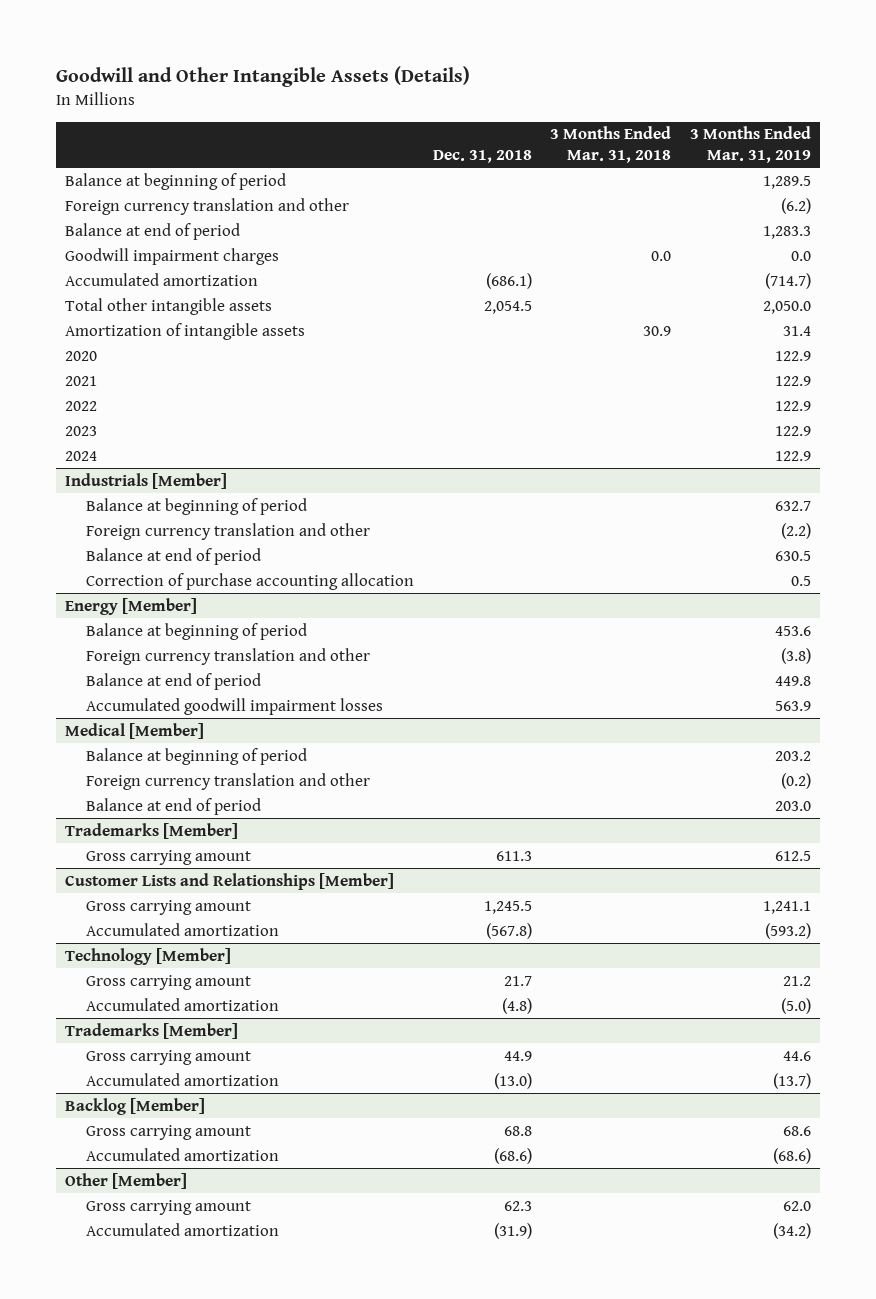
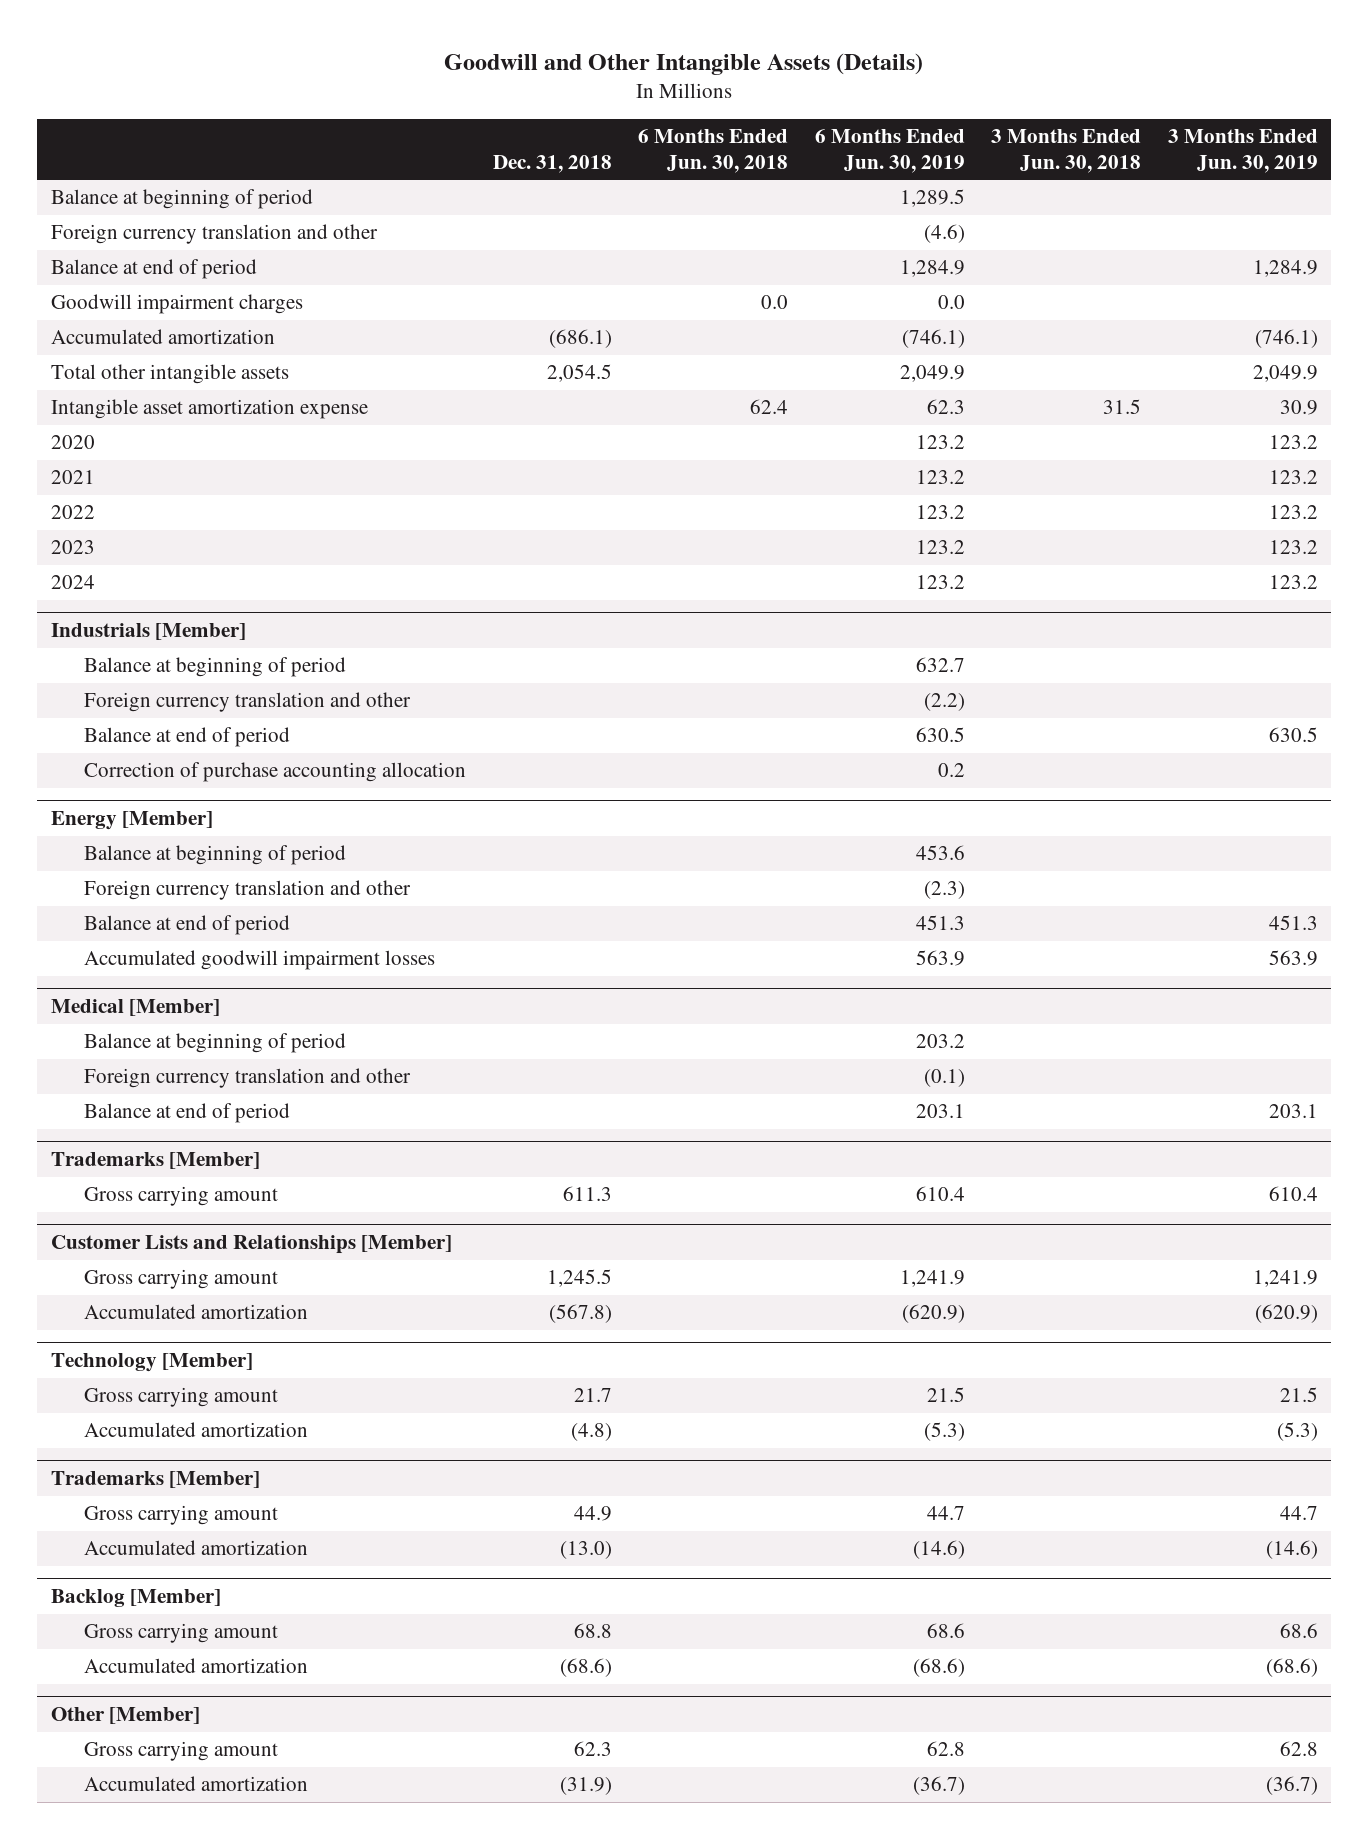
[550,126,672,163] 3 Months Ended Mar. 31, 2018 -> none
[690,126,812,163] 3 Months Ended Mar. 31, 2019 -> none
none -> [638,129,789,173] 6 Months Ended Jun. 30, 2018
none -> [814,129,965,173] 6 Months Ended Jun. 30, 2019
none -> [991,129,1142,173] 3 Months Ended Jun. 30, 2018
none -> [1168,129,1319,173] 3 Months Ended Jun. 30, 2019
[65,322,306,340] Amortization of intangible assets -> [50,399,368,420] Intangible asset amortization expense

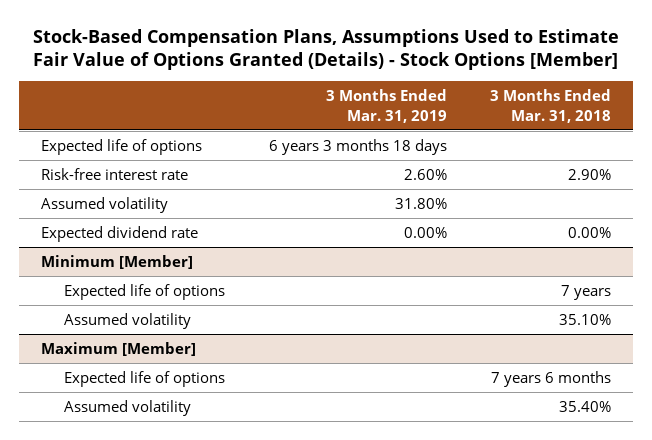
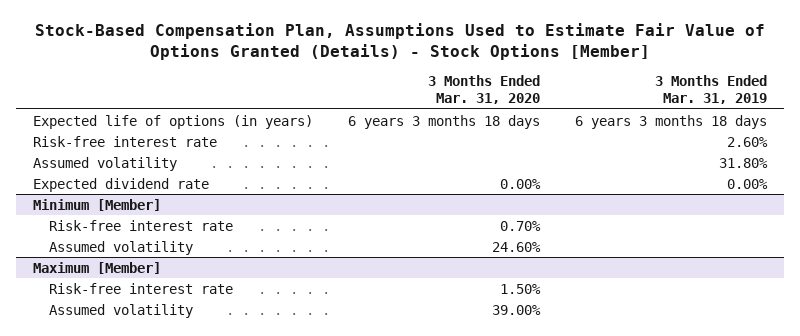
[32,28,619,71] Stock-Based Compensation Plans, Assumptions Used to Estimate Fair Value of Options Granted (Details) - Stock Options [Member] -> [34,23,765,60] Stock-Based Compensation Plan, Assumptions Used to Estimate Fair Value of Options Granted (Details) - Stock Options [Member]
[490,89,612,123] 3 Months Ended Mar. 31, 2018 -> none
none -> [427,74,540,104] 3 Months Ended Mar. 31, 2020
[40,138,202,155] Expected life of options -> [33,114,314,129] Expected life of options (in years)
[63,283,225,300] Expected life of options -> none
none -> [49,219,234,231] Risk-free interest rate
[63,370,225,387] Expected life of options -> none
none -> [49,282,234,294] Risk-free interest rate

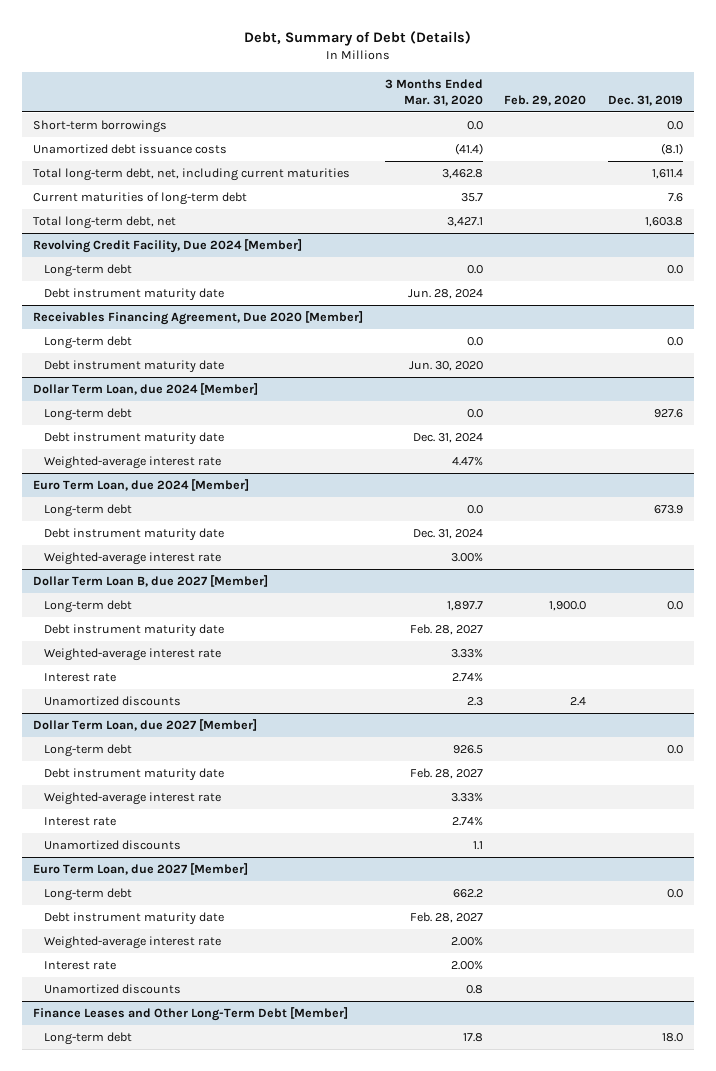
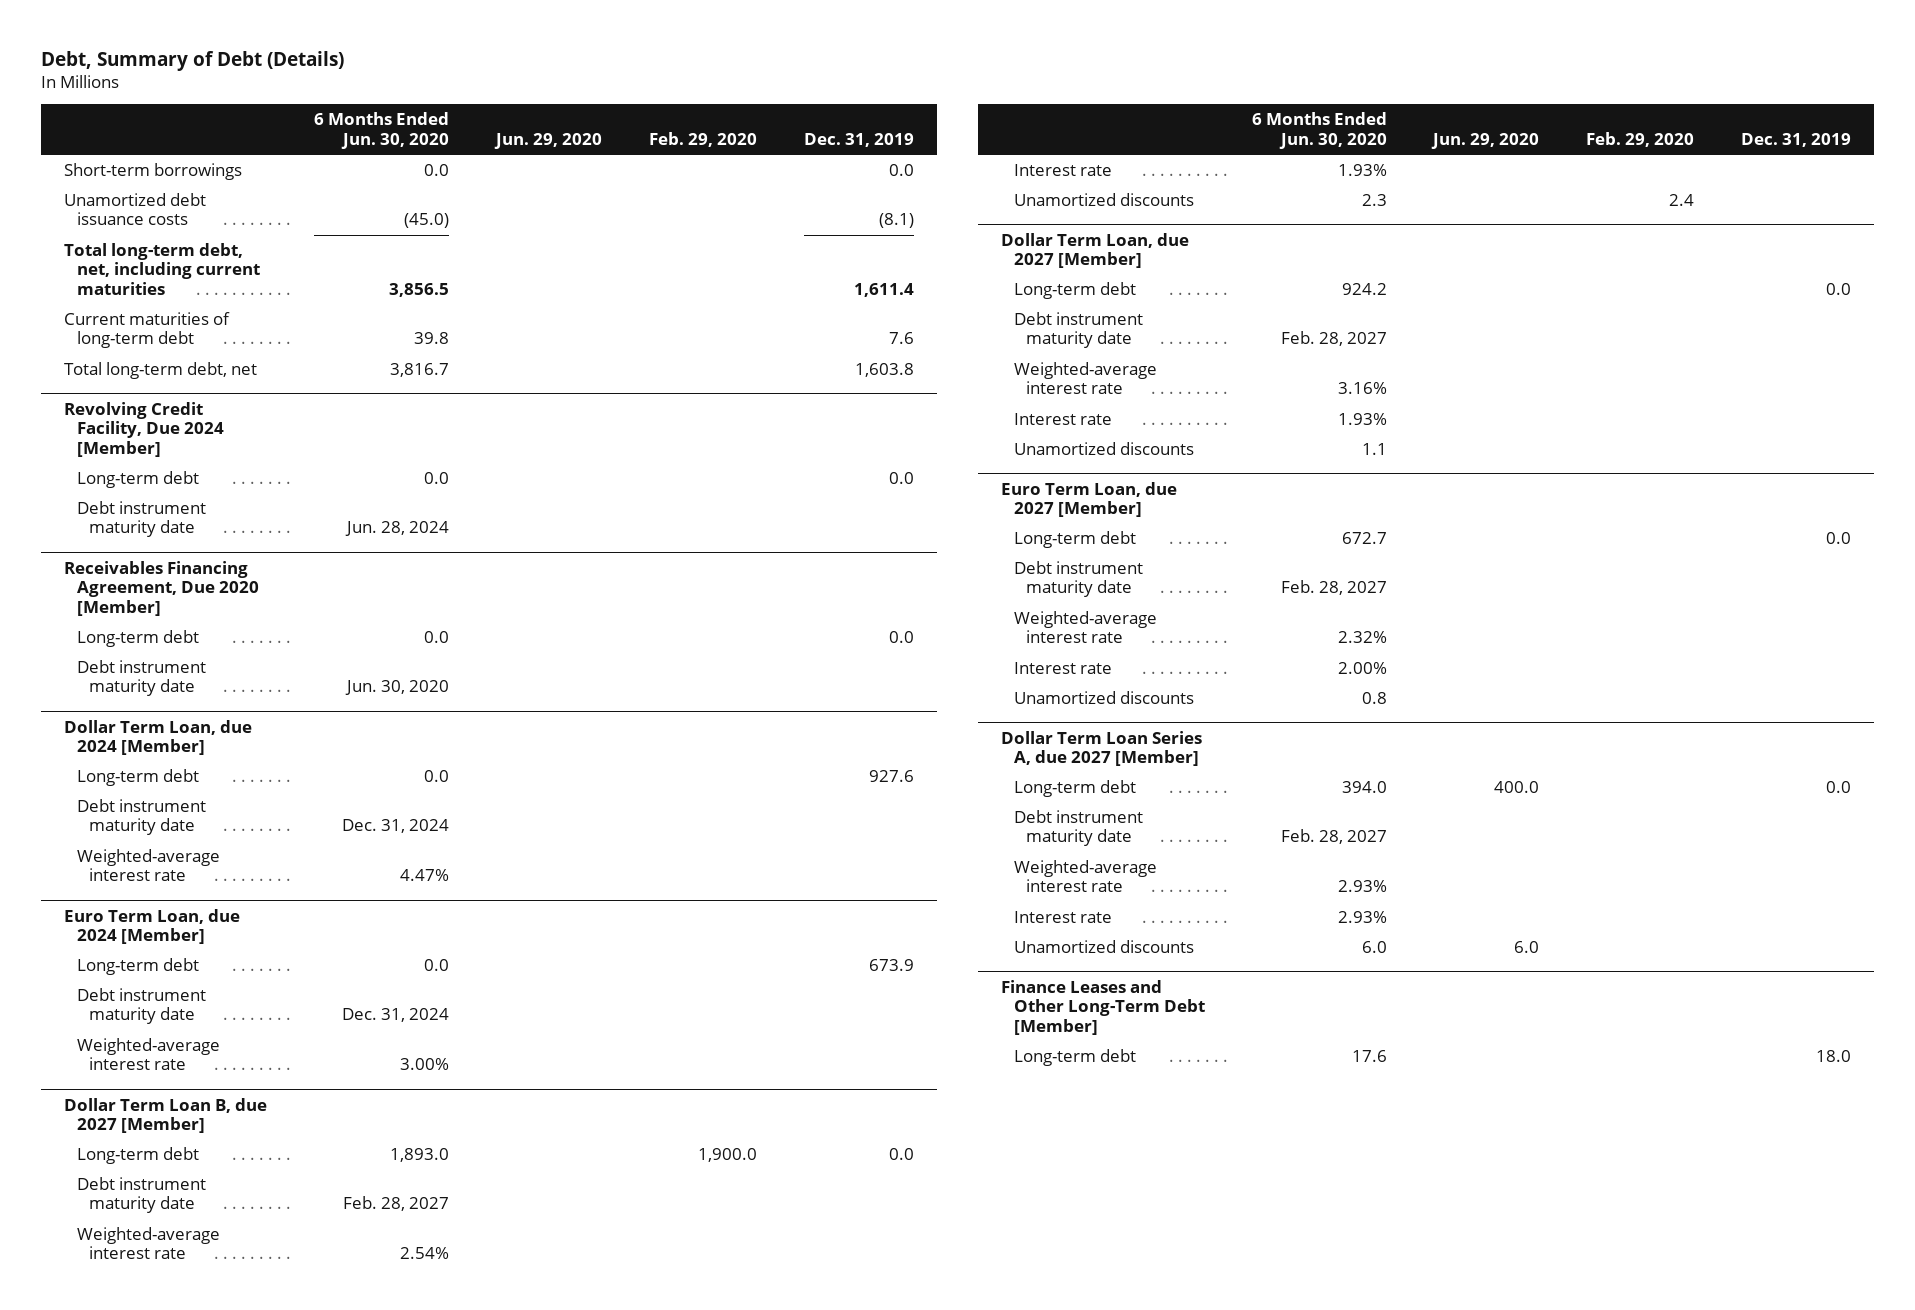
[384,79,483,106] 3 Months Ended Mar. 31, 2020 -> none
none -> [314,112,450,149] 6 Months Ended Jun. 30, 2020
none -> [494,132,603,149] Jun. 29, 2020
none -> [1001,730,1203,767] Dollar Term Loan Series A, due 2027 [Member]
none -> [1013,779,1136,797] Long-term debt
none -> [1013,809,1143,847] Debt instrument maturity date
none -> [1013,859,1157,893] Weighted-average interest rate
none -> [1013,910,1112,923] Interest rate
none -> [1013,939,1194,953] Unamortized discounts

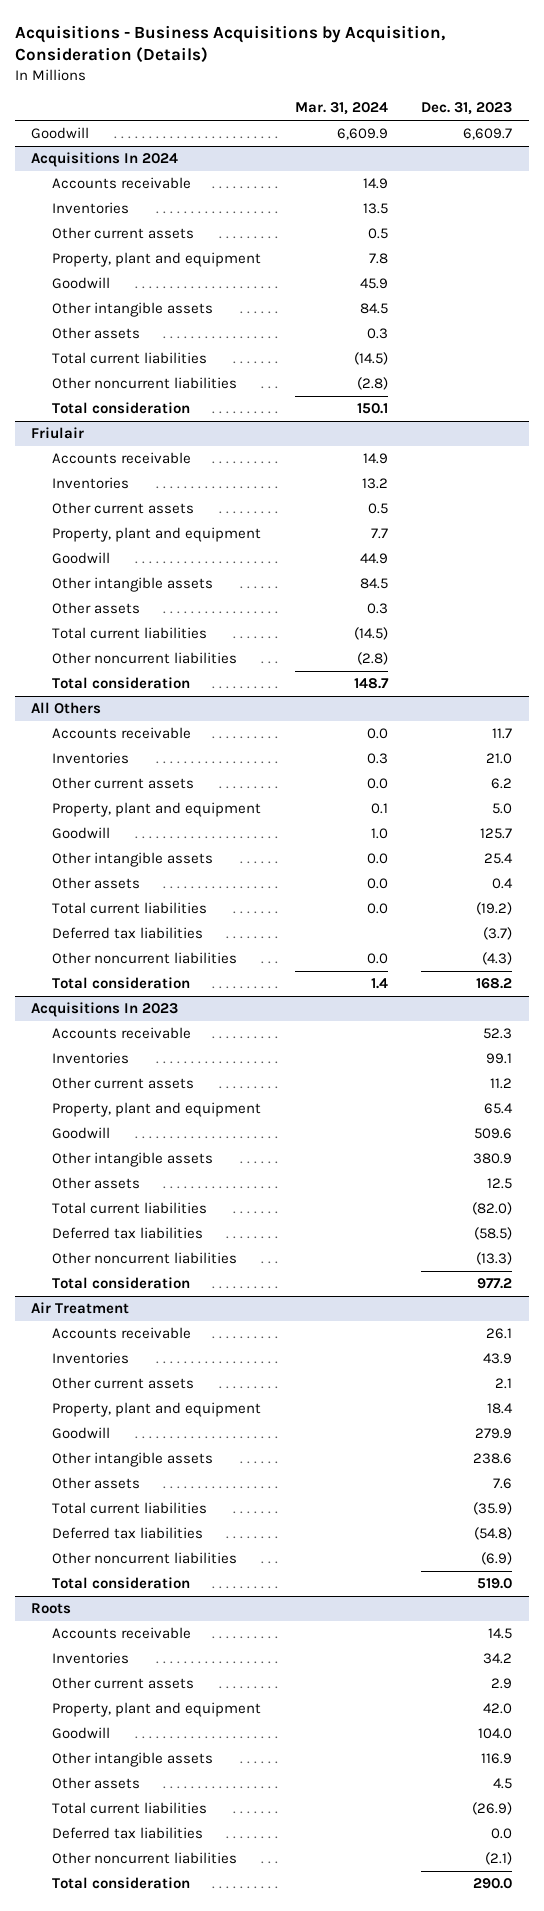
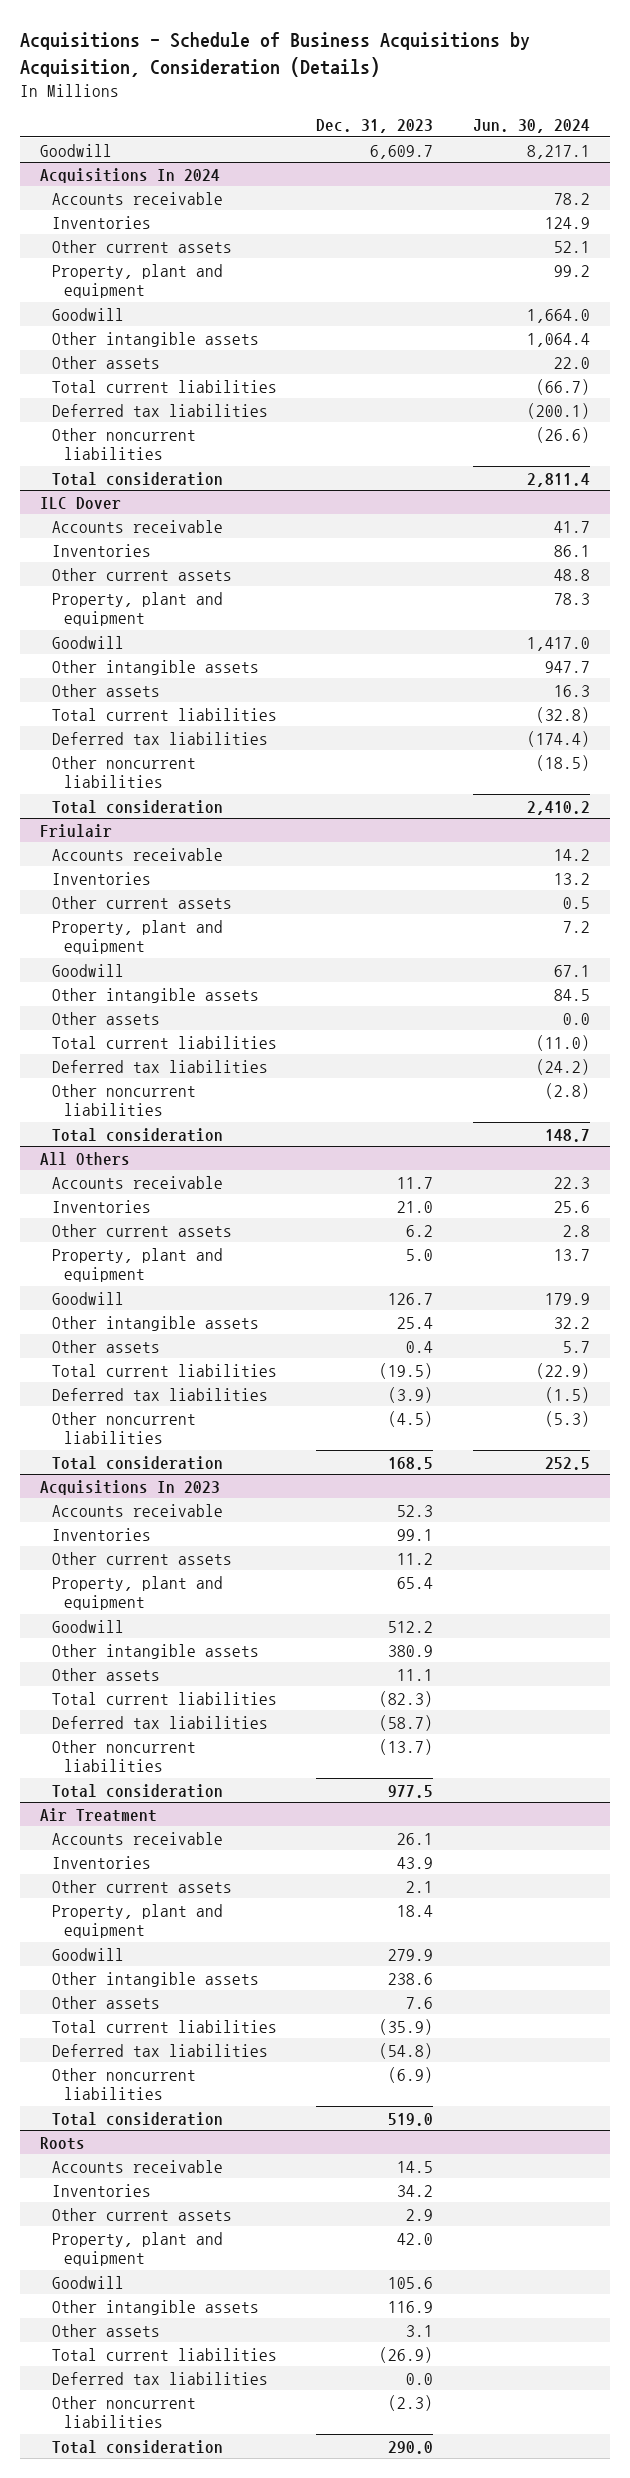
[14,24,445,64] Acquisitions - Business Acquisitions by Acquisition, Consideration (Details) -> [20,32,531,77] Acquisitions - Schedule of Business Acquisitions by Acquisition, Consideration (Details)
[294,102,388,116] Mar. 31, 2024 -> none
none -> [473,119,591,134] Jun. 30, 2024
none -> [51,403,268,417] Deferred tax liabilities
none -> [39,496,121,509] ILC Dover
none -> [51,519,223,533] Accounts receivable
none -> [51,543,151,557] Inventories
none -> [51,567,232,581] Other current assets
none -> [51,591,223,627] Property, plant and equipment
none -> [51,635,124,649] Goodwill
none -> [51,659,259,675] Other intangible assets
none -> [51,683,160,697] Other assets
none -> [51,707,277,721] Total current liabilities
none -> [51,731,268,745] Deferred tax liabilities
none -> [51,755,196,789] Other noncurrent liabilities
none -> [51,799,223,814] Total consideration
none -> [51,1059,268,1073] Deferred tax liabilities
[480,828,513,840] 125.7 -> [388,1292,434,1305] 126.7
[476,902,513,916] (19.2) -> [379,1362,434,1379] (19.5)
[483,927,513,941] (3.7) -> [388,1386,434,1403] (3.9)
[482,952,513,966] (4.3) -> [388,1410,434,1427] (4.5)
[476,978,513,990] 168.2 -> [388,1456,434,1470] 168.5
[474,1128,513,1140] 509.6 -> [388,1620,434,1633] 512.2
[487,1178,513,1190] 12.5 -> [397,1668,434,1681] 11.1
[472,1202,513,1216] (82.0) -> [379,1690,434,1707] (82.3)
[474,1227,513,1241] (58.5) -> [379,1714,434,1731] (58.7)
[476,1252,513,1266] (13.3) -> [379,1738,434,1755] (13.7)
[477,1278,513,1290] 977.2 -> [388,1784,434,1798] 977.5
[478,1728,513,1740] 104.0 -> [388,2276,434,2289] 105.6
[493,1778,513,1790] 4.5 -> [406,2324,434,2337] 3.1
[485,1852,513,1866] (2.1) -> [388,2394,434,2411] (2.3)

